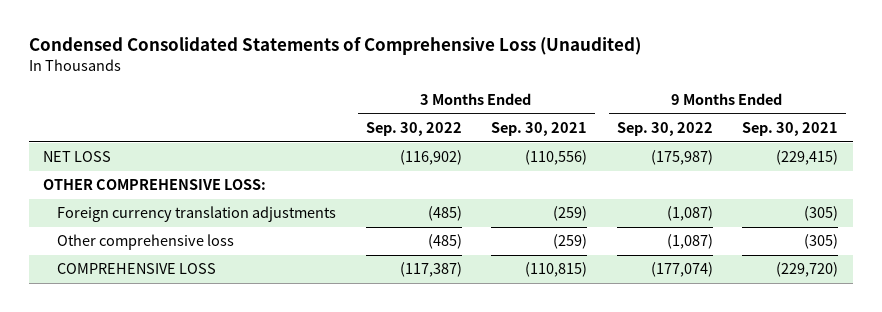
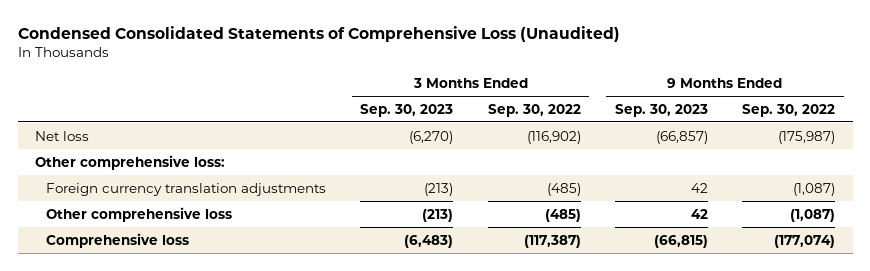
[491,122,588,137] Sep. 30, 2021 -> none
[742,122,839,137] Sep. 30, 2021 -> none
none -> [360,103,454,117] Sep. 30, 2023
none -> [615,103,709,117] Sep. 30, 2023
[43,151,112,163] NET LOSS -> [34,130,89,141] Net loss
[43,179,267,191] OTHER COMPREHENSIVE LOSS: -> [34,154,225,170] Other comprehensive loss:
[57,263,217,275] COMPREHENSIVE LOSS -> [46,232,190,248] Comprehensive loss

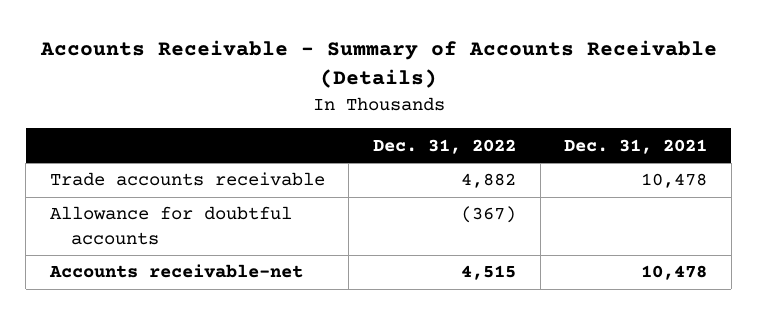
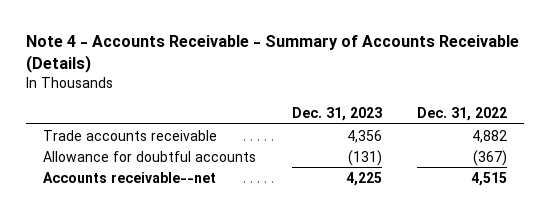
[39,40,717,89] Accounts Receivable - Summary of Accounts Receivable (Details) -> [25,35,519,74] Note 4 - Accounts Receivable - Summary of Accounts Receivable (Details)
[564,138,708,154] Dec. 31, 2021 -> none
none -> [291,106,382,121] Dec. 31, 2023
[48,264,303,279] Accounts receivable-net -> [43,171,217,183] Accounts receivable--net

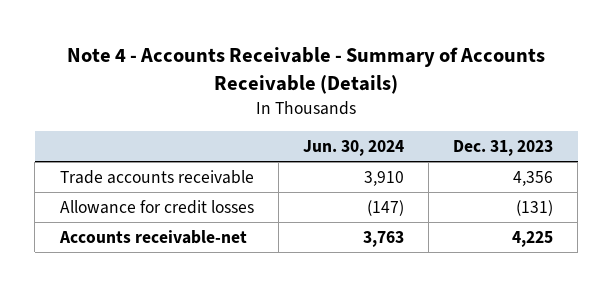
[416,106,507,121] Dec. 31, 2022 -> none
none -> [302,140,404,157] Jun. 30, 2024
[43,150,257,162] Allowance for doubtful accounts -> [59,199,254,214] Allowance for credit losses
[43,171,217,183] Accounts receivable--net -> [58,229,247,244] Accounts receivable-net

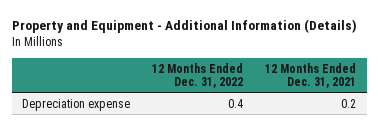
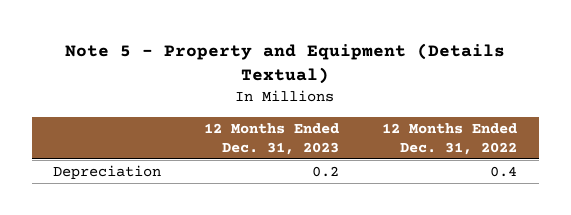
[11,19,357,34] Property and Equipment - Additional Information (Details) -> [65,42,506,85] Note 5 - Property and Equipment (Details Textual)
[264,62,356,89] 12 Months Ended Dec. 31, 2021 -> none
none -> [204,123,340,155] 12 Months Ended Dec. 31, 2023
[22,98,131,111] Depreciation expense -> [53,165,162,180] Depreciation

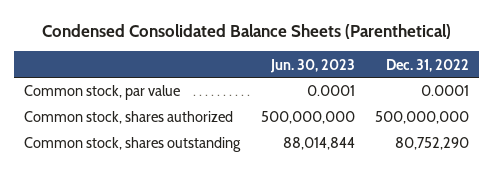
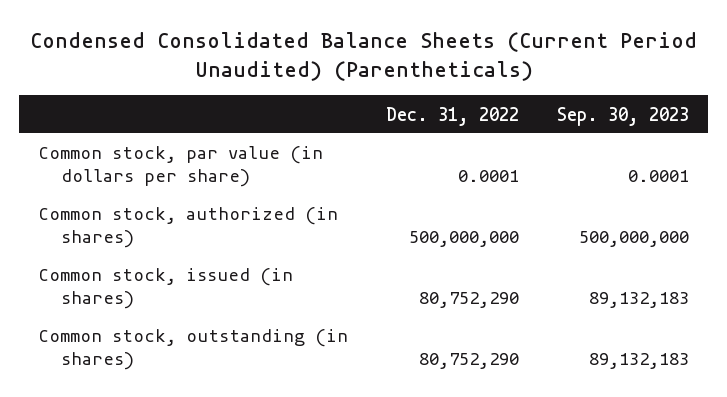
[41,23,451,39] Condensed Consolidated Balance Sheets (Parenthetical) -> [29,32,697,81] Condensed Consolidated Balance Sheets (Current Period Unaudited) (Parentheticals)
[269,58,355,73] Jun. 30, 2023 -> none
none -> [557,106,690,126] Sep. 30, 2023
[24,85,181,101] Common stock, par value -> [38,146,324,188] Common stock, par value (in dollars per share)
[24,111,234,125] Common stock, shares authorized -> [38,207,339,249] Common stock, authorized (in shares)
none -> [38,268,294,310] Common stock, issued (in shares)
[24,137,242,153] Common stock, shares outstanding -> [38,329,349,371] Common stock, outstanding (in shares)

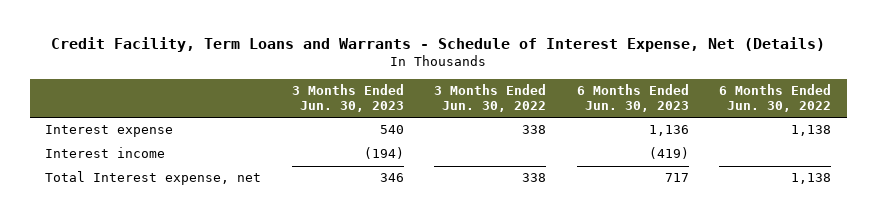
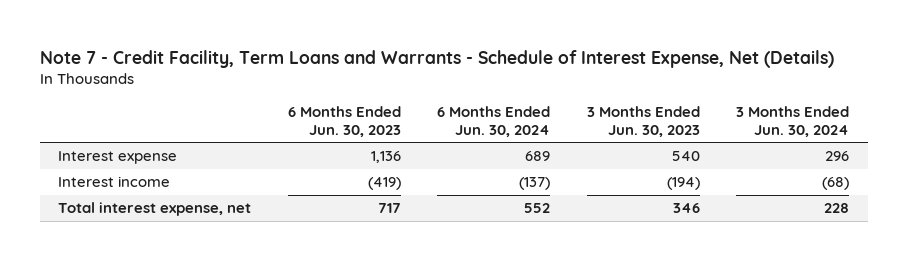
[51,37,826,53] Credit Facility, Term Loans and Warrants - Schedule of Interest Expense, Net (Details) -> [40,49,835,68] Note 7 - Credit Facility, Term Loans and Warrants - Schedule of Interest Expense, Net (Details)
[434,84,547,113] 3 Months Ended Jun. 30, 2022 -> none
[719,84,832,113] 6 Months Ended Jun. 30, 2022 -> none
none -> [437,106,551,137] 6 Months Ended Jun. 30, 2024
none -> [736,106,850,137] 3 Months Ended Jun. 30, 2024
[44,171,261,186] Total Interest expense, net -> [58,202,252,217] Total interest expense, net

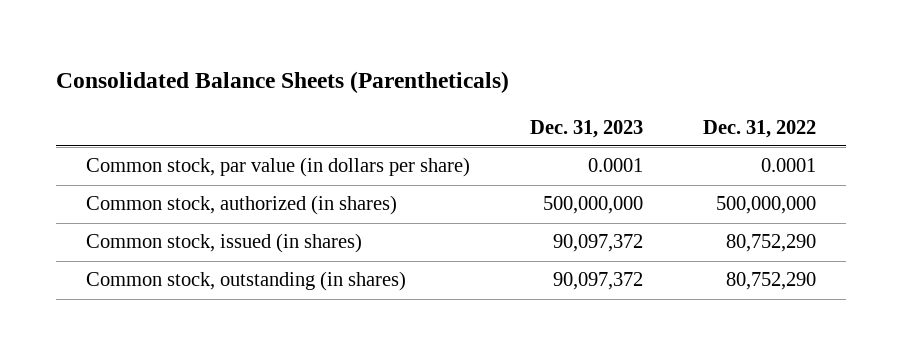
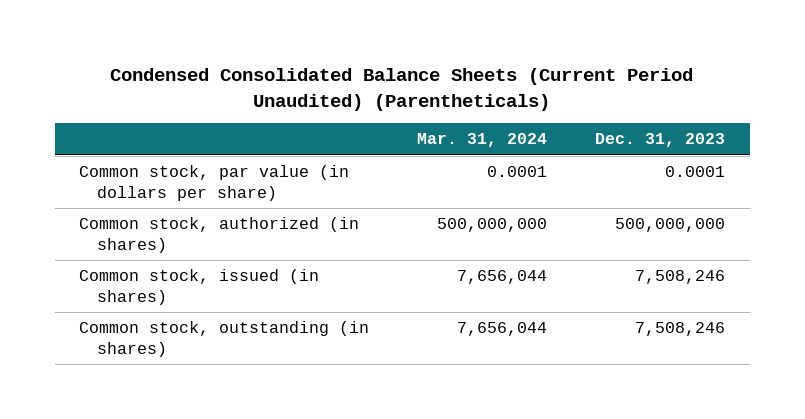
[55,70,509,93] Consolidated Balance Sheets (Parentheticals) -> [110,67,694,111] Condensed Consolidated Balance Sheets (Current Period Unaudited) (Parentheticals)
[703,119,817,138] Dec. 31, 2022 -> none
none -> [417,133,548,148] Mar. 31, 2024
[553,234,644,253] 90,097,372 -> [635,270,726,285] 7,508,246
[553,272,644,291] 90,097,372 -> [635,322,726,337] 7,508,246

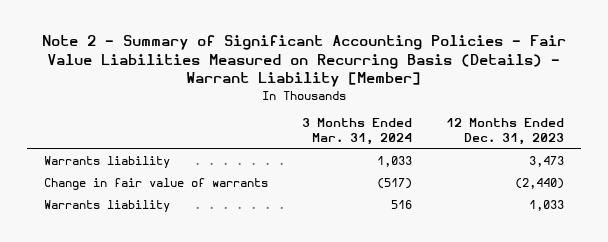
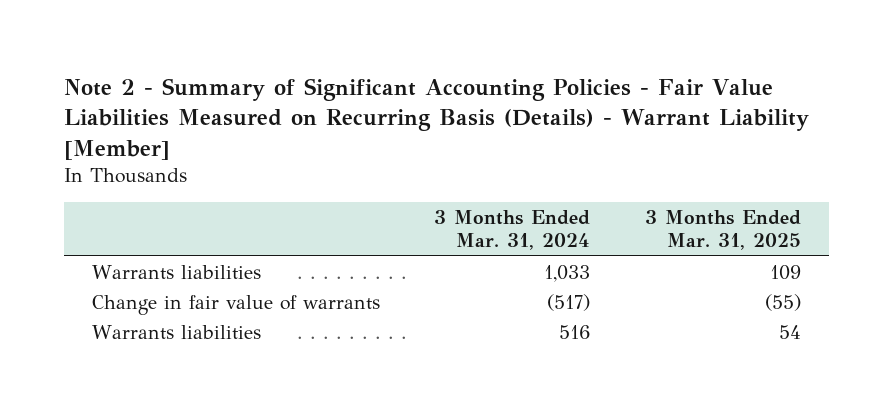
[446,118,565,145] 12 Months Ended Dec. 31, 2023 -> none
none -> [645,209,802,251] 3 Months Ended Mar. 31, 2025
[43,155,170,168] Warrants liability -> [91,264,261,279] Warrants liabilities
[43,199,170,212] Warrants liability -> [91,324,261,339] Warrants liabilities

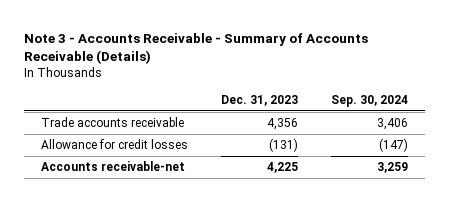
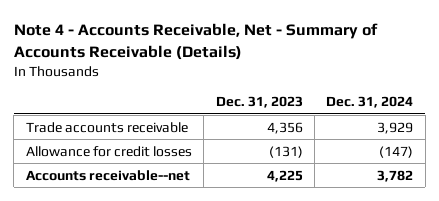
[24,32,369,65] Note 3 - Accounts Receivable - Summary of Accounts Receivable (Details) -> [13,23,378,61] Note 4 - Accounts Receivable, Net - Summary of Accounts Receivable (Details)
[331,95,409,108] Sep. 30, 2024 -> none
none -> [326,96,414,109] Dec. 31, 2024
[40,161,185,172] Accounts receivable-net -> [25,169,190,181] Accounts receivable--net

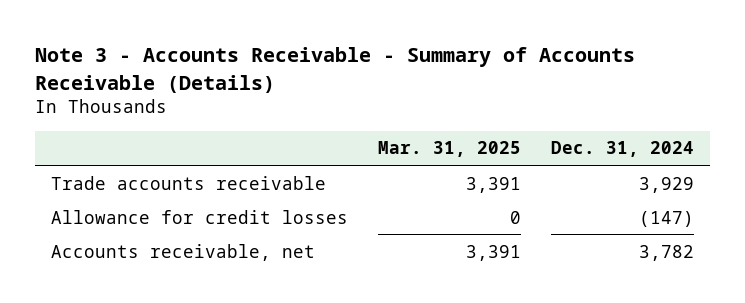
[13,23,378,61] Note 4 - Accounts Receivable, Net - Summary of Accounts Receivable (Details) -> [35,47,636,93] Note 3 - Accounts Receivable - Summary of Accounts Receivable (Details)
[215,96,303,109] Dec. 31, 2023 -> none
none -> [377,141,521,158] Mar. 31, 2025
[25,169,190,181] Accounts receivable--net -> [50,243,315,261] Accounts receivable, net

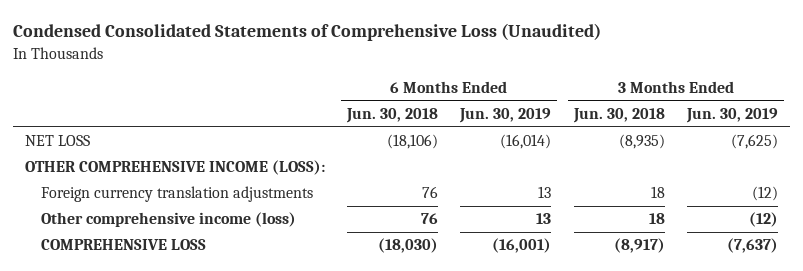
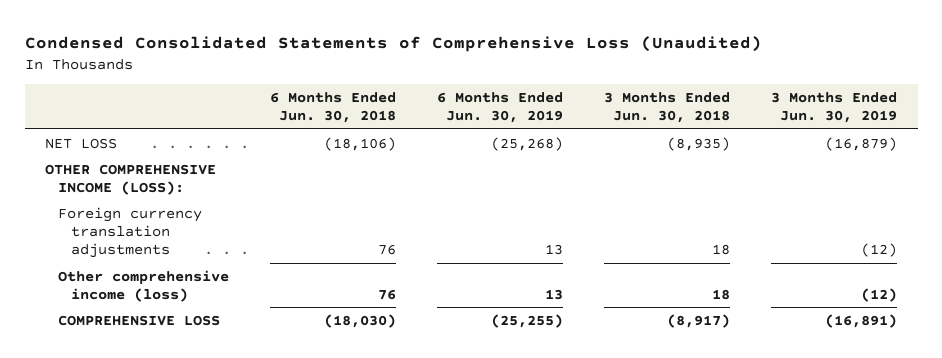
[500,134,552,150] (16,014) -> [490,136,563,151] (25,268)
[731,134,779,150] (7,625) -> [825,136,898,151] (16,879)
[492,238,552,254] (16,001) -> [490,313,563,328] (25,255)
[727,238,779,254] (7,637) -> [825,313,898,328] (16,891)

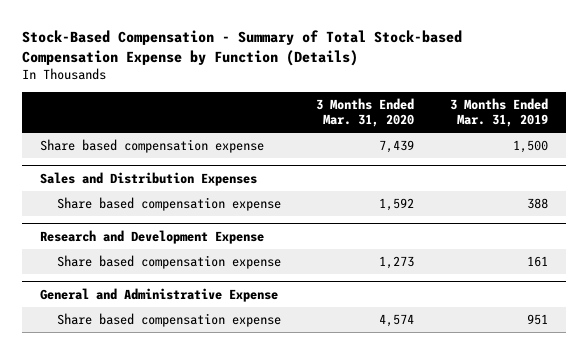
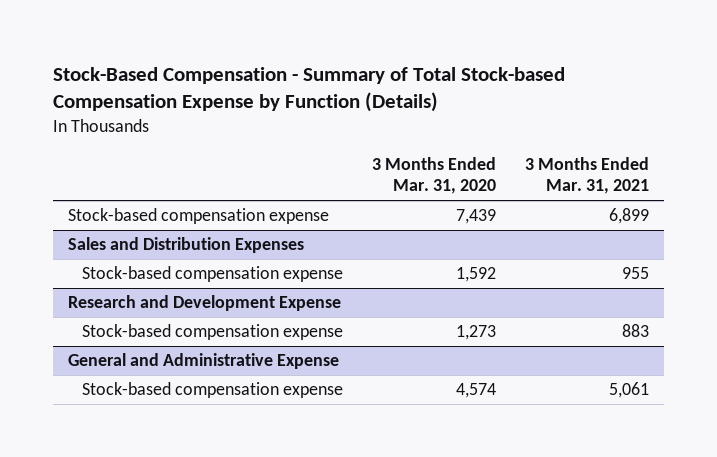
[449,97,548,128] 3 Months Ended Mar. 31, 2019 -> none
none -> [525,156,650,195] 3 Months Ended Mar. 31, 2021
[39,139,264,154] Share based compensation expense -> [67,208,329,225] Stock-based compensation expense
[56,197,281,212] Share based compensation expense -> [82,266,344,283] Stock-based compensation expense
[56,255,281,270] Share based compensation expense -> [82,324,344,341] Stock-based compensation expense
[56,313,281,328] Share based compensation expense -> [82,382,344,399] Stock-based compensation expense

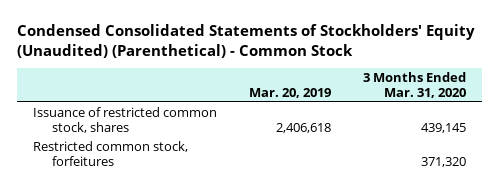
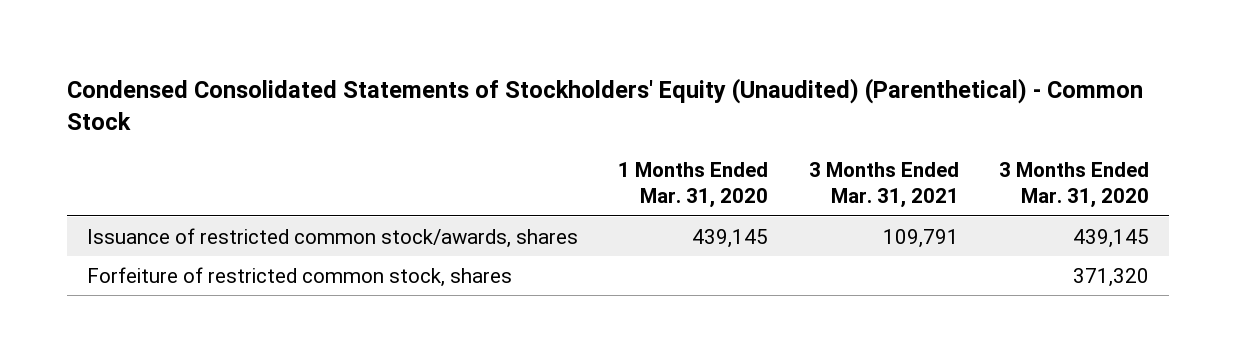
[248,88,331,99] Mar. 20, 2019 -> none
none -> [618,162,769,209] 1 Months Ended Mar. 31, 2020
none -> [808,162,959,209] 3 Months Ended Mar. 31, 2021
[32,106,217,134] Issuance of restricted common stock, shares -> [86,227,578,248] Issuance of restricted common stock/awards, shares
[32,140,188,167] Restricted common stock, forfeitures -> [86,266,512,287] Forfeiture of restricted common stock, shares

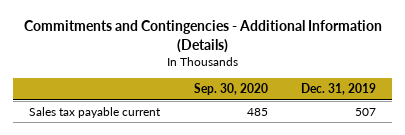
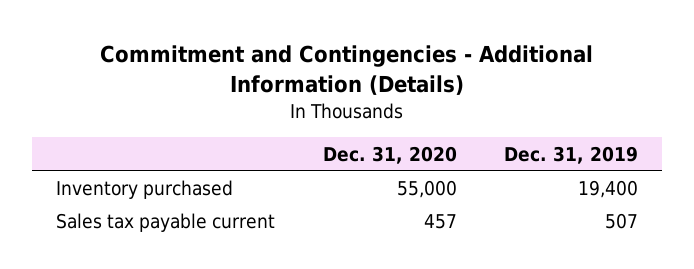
[23,20,382,54] Commitments and Contingencies - Additional Information (Details) -> [100,45,594,96] Commitment and Contingencies - Additional Information (Details)
[193,83,268,96] Sep. 30, 2020 -> none
none -> [322,145,457,164] Dec. 31, 2020
none -> [56,179,234,199] Inventory purchased

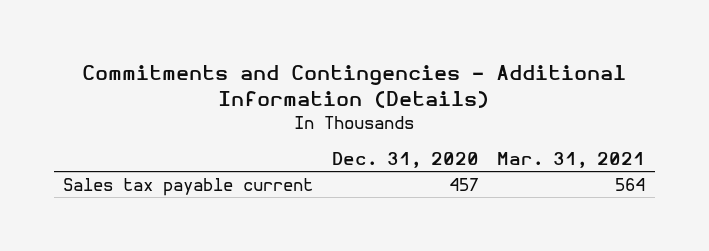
[100,45,594,96] Commitment and Contingencies - Additional Information (Details) -> [82,64,627,109] Commitments and Contingencies - Additional Information (Details)
[504,145,639,164] Dec. 31, 2019 -> none
none -> [497,152,646,169] Mar. 31, 2021
[56,179,234,199] Inventory purchased -> none

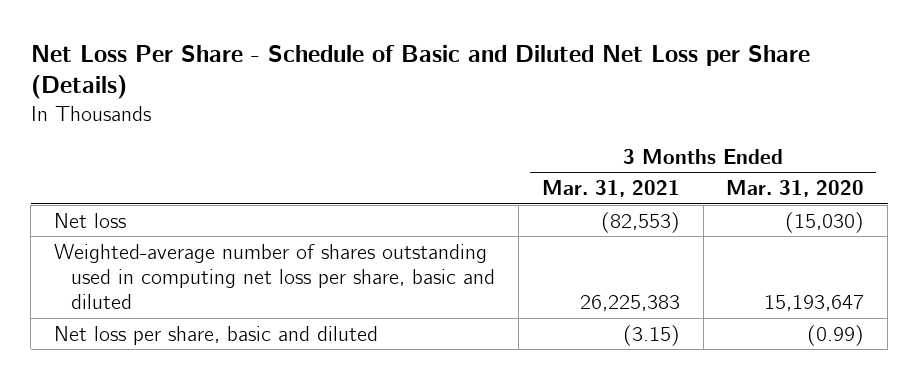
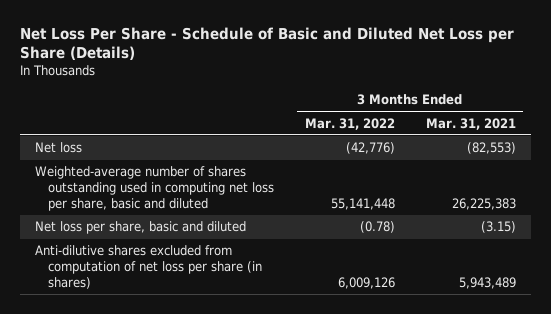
[726,179,865,197] Mar. 31, 2020 -> none
none -> [304,117,395,130] Mar. 31, 2022
none -> [34,245,263,290] Anti-dilutive shares excluded from computation of net loss per share (in shares)

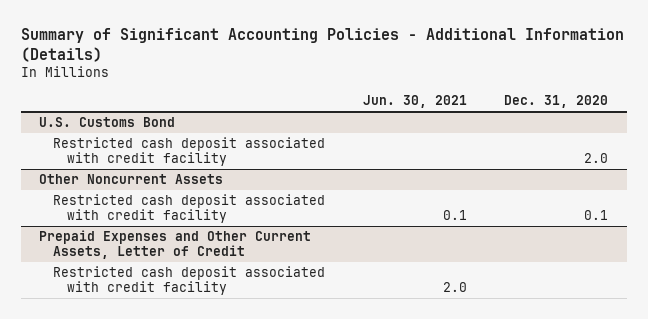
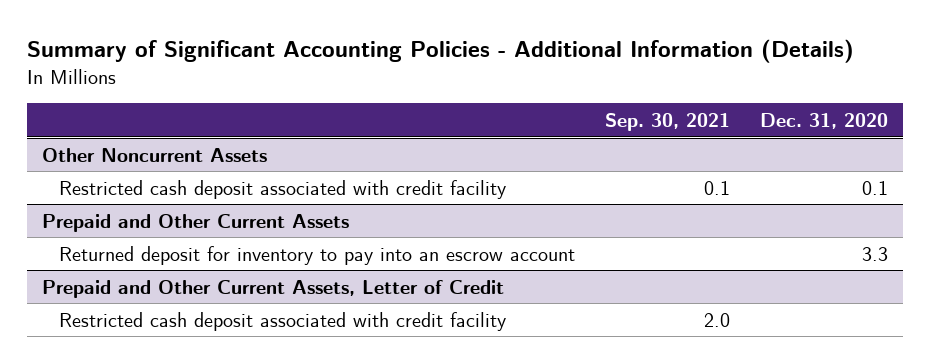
[362,95,467,109] Jun. 30, 2021 -> none
none -> [605,112,731,131] Sep. 30, 2021
[39,117,176,128] U.S. Customs Bond -> none
[53,137,326,166] Restricted cash deposit associated with credit facility -> none
none -> [41,213,349,232] Prepaid and Other Current Assets
none -> [59,245,576,265] Returned deposit for inventory to pay into an escrow account
[39,230,312,259] Prepaid Expenses and Other Current Assets, Letter of Credit -> [41,279,504,298] Prepaid and Other Current Assets, Letter of Credit

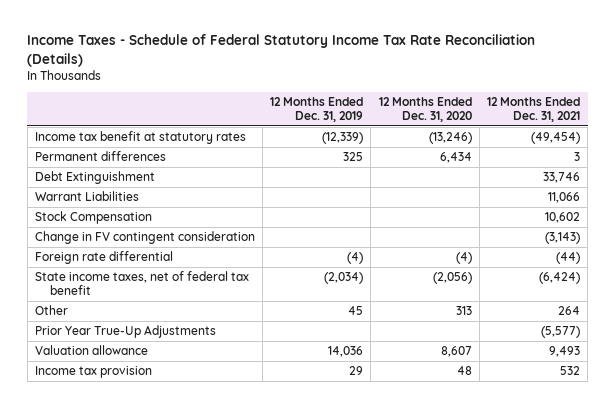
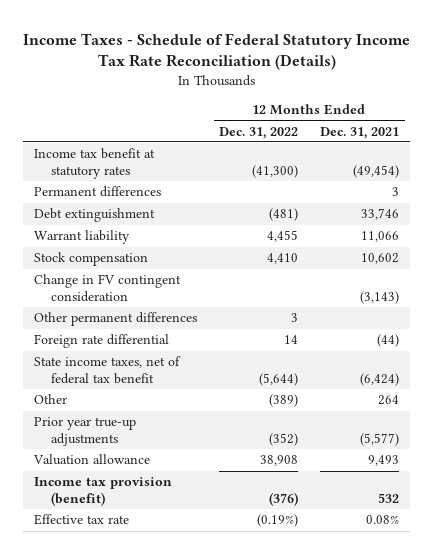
[270,96,364,122] 12 Months Ended Dec. 31, 2019 -> none
[378,96,472,122] 12 Months Ended Dec. 31, 2020 -> none
none -> [219,126,299,139] Dec. 31, 2022
[34,171,155,185] Debt Extinguishment -> [34,208,156,223] Debt extinguishment
[34,191,139,202] Warrant Liabilities -> [34,230,131,245] Warrant liability
[34,211,152,225] Stock Compensation -> [34,252,149,267] Stock compensation
none -> [34,312,198,327] Other permanent differences
[34,325,216,339] Prior Year True-Up Adjustments -> [34,417,137,446] Prior year true-up adjustments
[34,366,152,379] Income tax provision -> [34,477,173,506] Income tax provision (benefit)
none -> [34,514,130,526] Effective tax rate

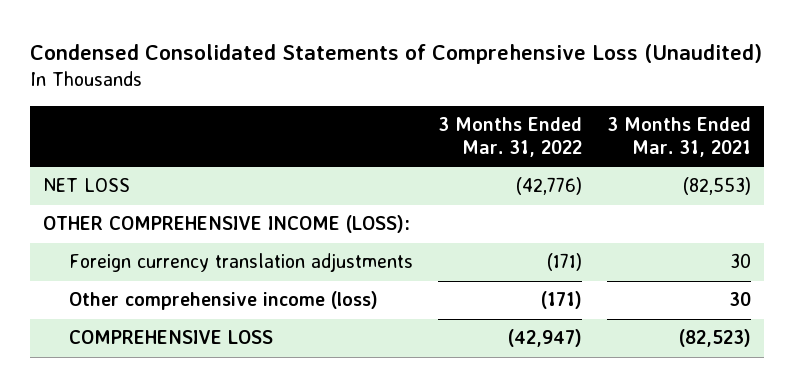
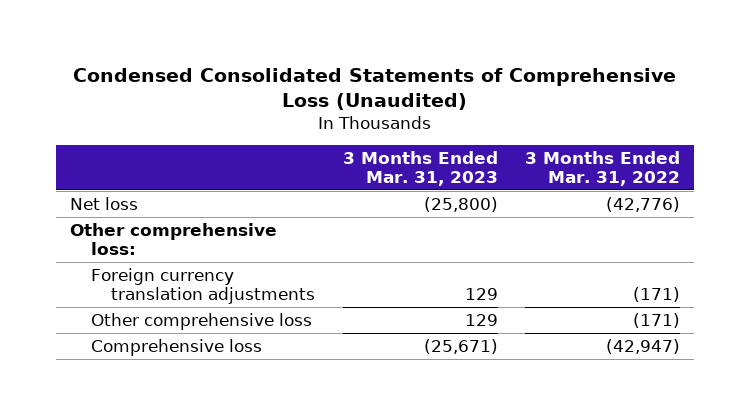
[606,117,751,157] 3 Months Ended Mar. 31, 2021 -> none
none -> [342,150,498,186] 3 Months Ended Mar. 31, 2023
[42,178,130,193] NET LOSS -> [69,196,138,210] Net loss
[42,215,410,234] OTHER COMPREHENSIVE INCOME (LOSS): -> [69,222,277,255] Other comprehensive loss:
[68,291,378,311] Other comprehensive income (loss) -> [90,312,312,330] Other comprehensive loss
[68,330,273,345] COMPREHENSIVE LOSS -> [90,338,262,356] Comprehensive loss

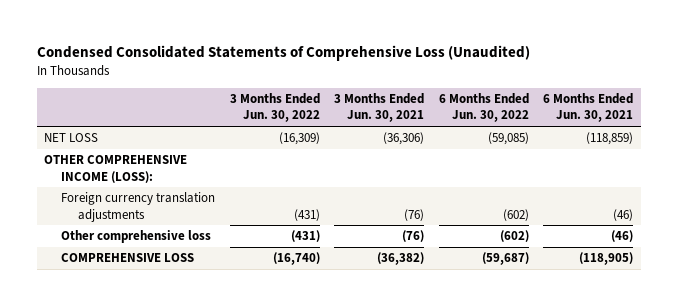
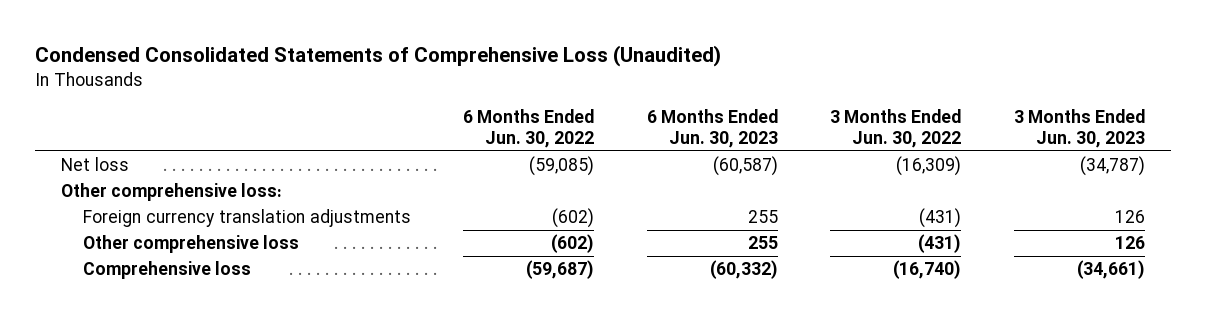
[334,93,425,123] 3 Months Ended Jun. 30, 2021 -> none
[543,93,634,123] 6 Months Ended Jun. 30, 2021 -> none
none -> [646,108,778,148] 6 Months Ended Jun. 30, 2023
none -> [1013,108,1145,148] 3 Months Ended Jun. 30, 2023
[44,133,99,143] NET LOSS -> [61,157,130,172] Net loss
[44,155,188,183] OTHER COMPREHENSIVE INCOME (LOSS): -> [61,183,283,202] Other comprehensive loss:
[60,253,194,263] COMPREHENSIVE LOSS -> [82,261,251,280] Comprehensive loss

